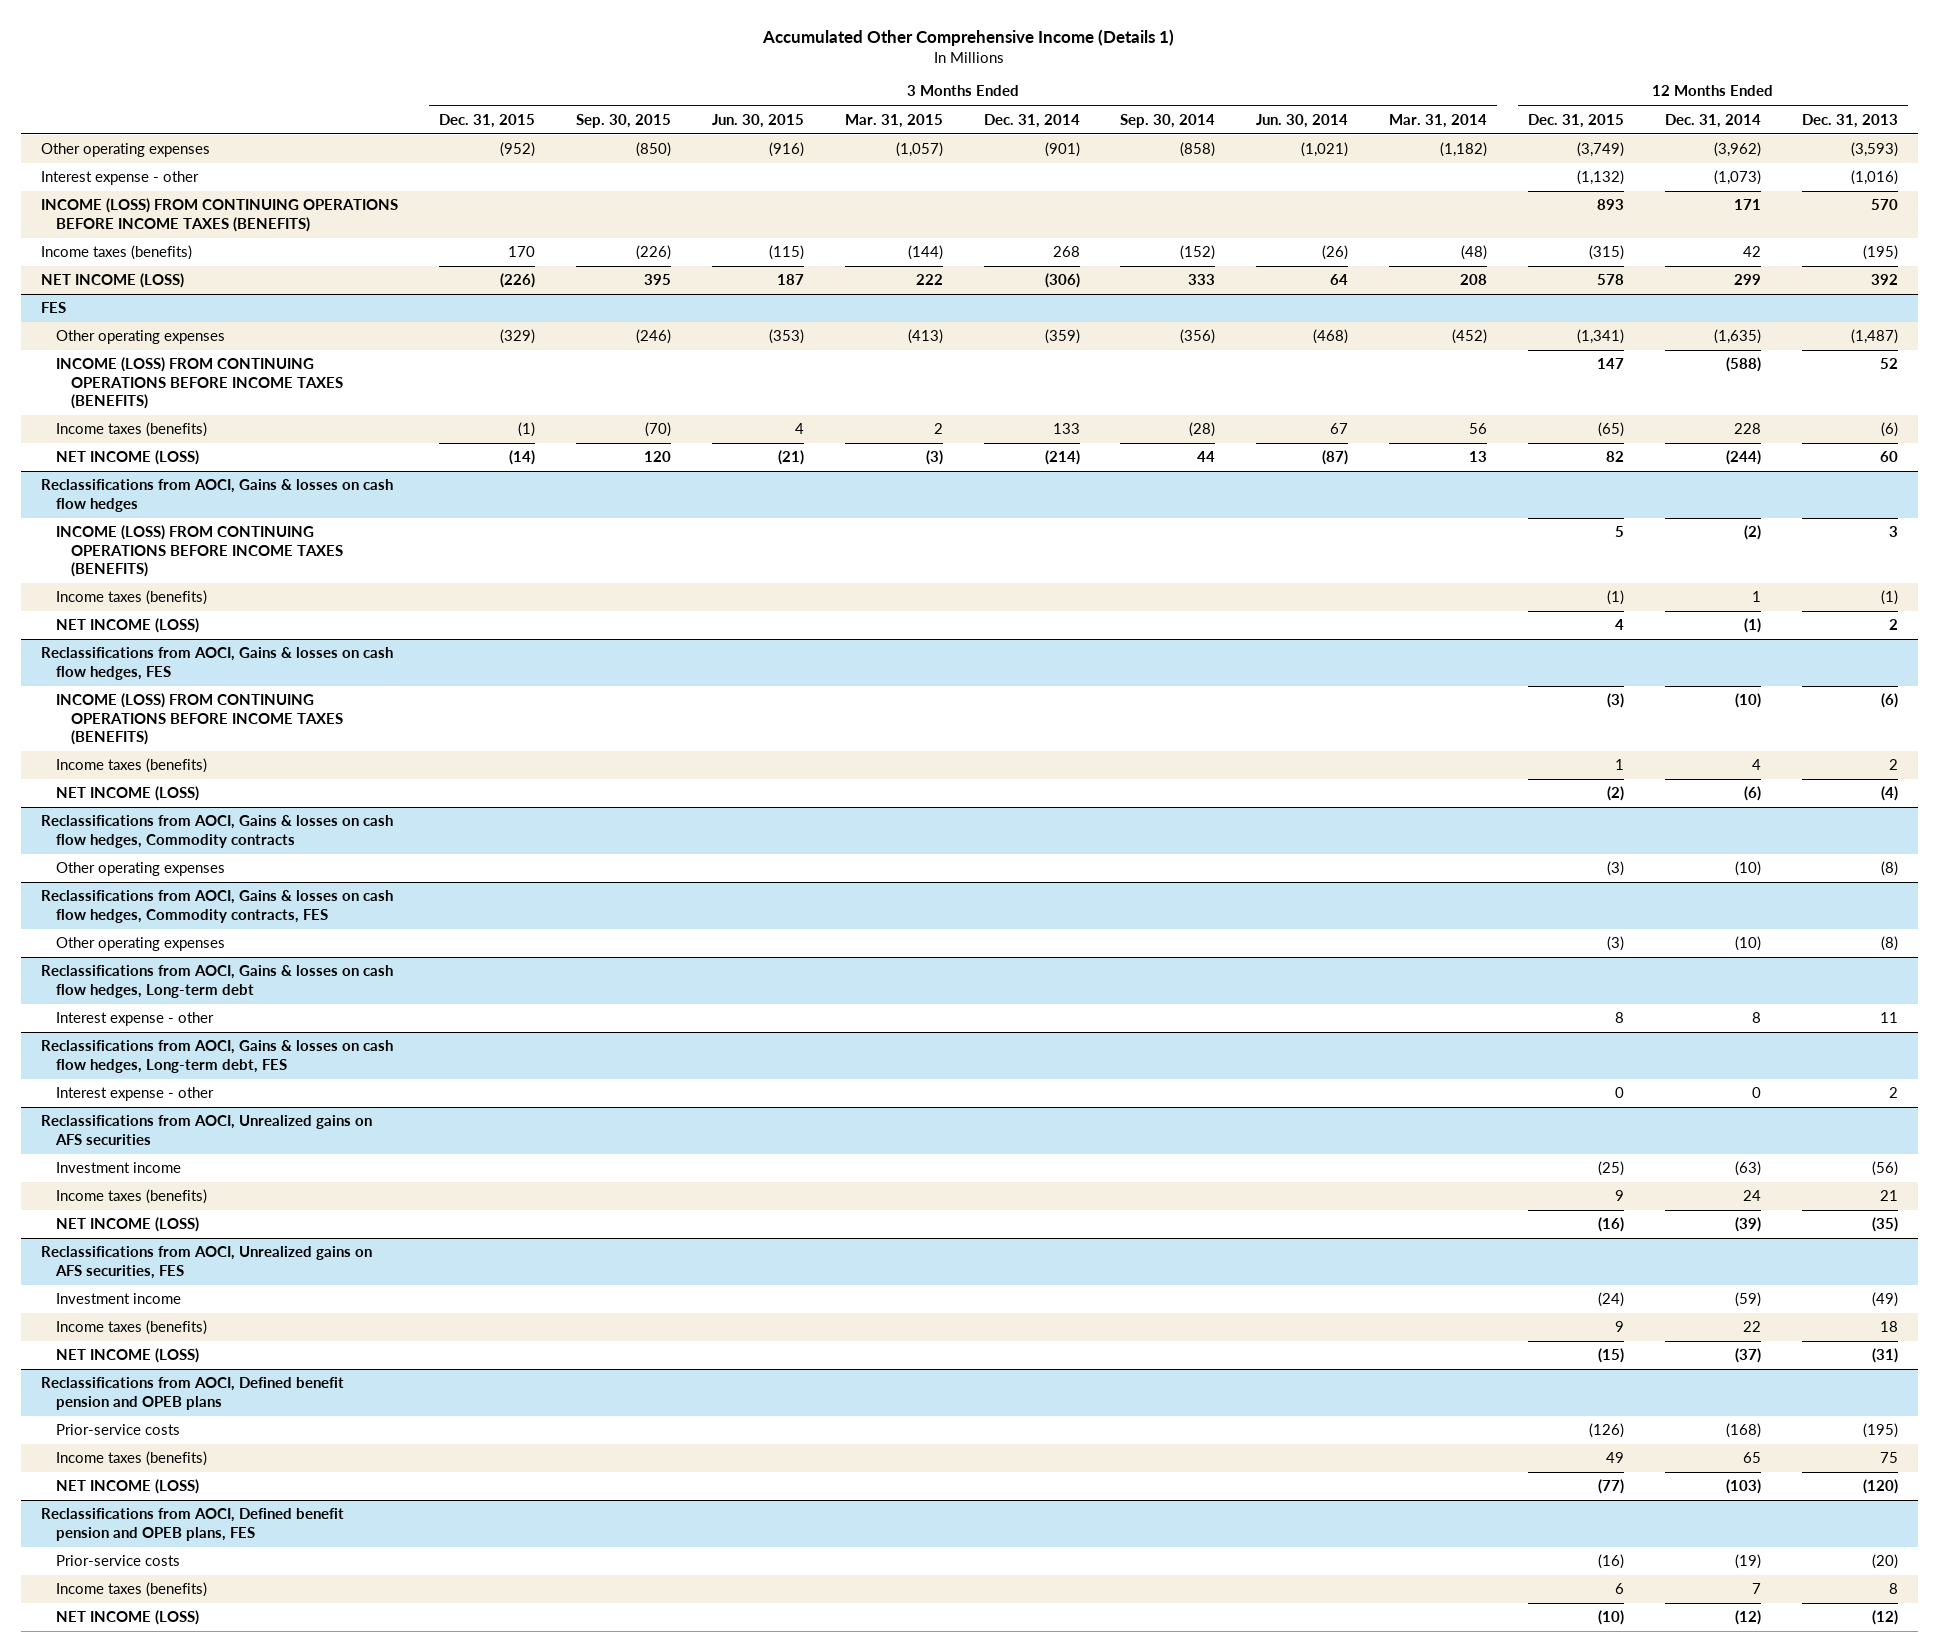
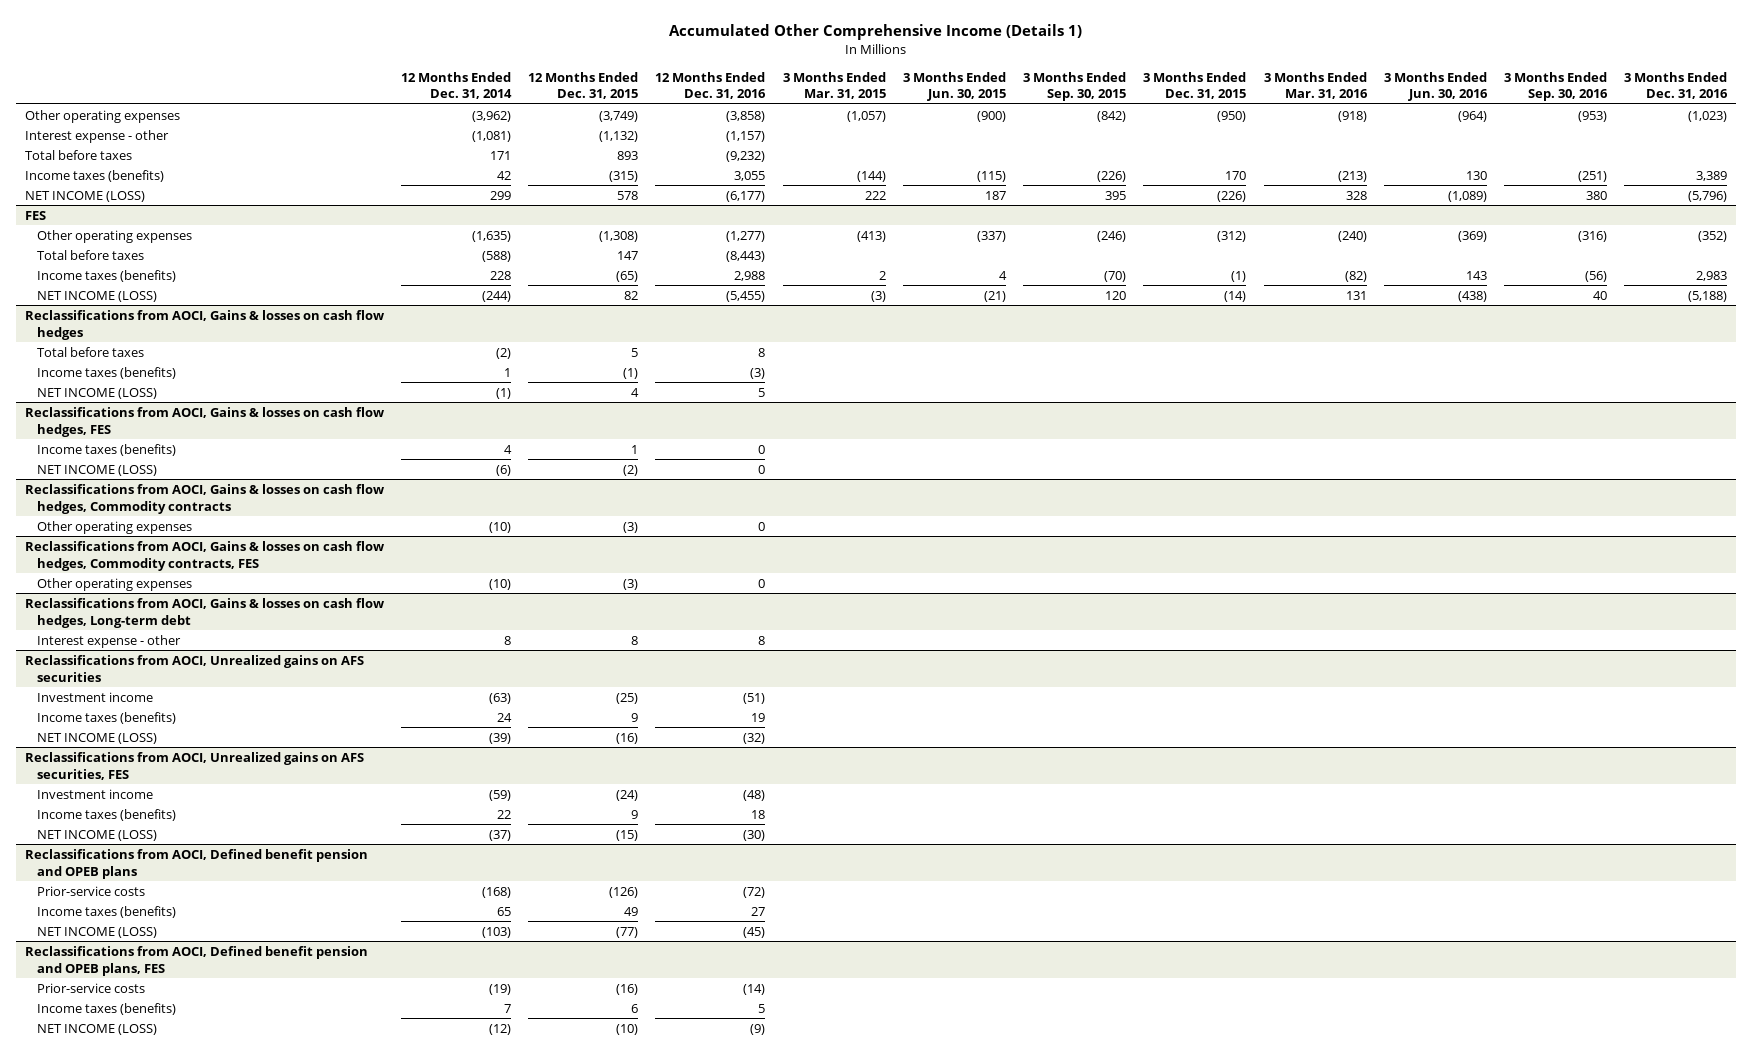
[983,113,1080,128] Dec. 31, 2014 -> none
[1120,113,1216,128] Sep. 30, 2014 -> none
[1256,113,1349,128] Jun. 30, 2014 -> none
[1389,113,1488,128] Mar. 31, 2014 -> none
[1801,113,1898,128] Dec. 31, 2013 -> none
none -> [655,71,767,100] 12 Months Ended Dec. 31, 2016
none -> [1263,71,1368,100] 3 Months Ended Mar. 31, 2016
none -> [1383,71,1488,102] 3 Months Ended Jun. 30, 2016
none -> [1504,71,1609,102] 3 Months Ended Sep. 30, 2016
none -> [1624,71,1729,100] 3 Months Ended Dec. 31, 2016
[500,142,536,158] (952) -> [1217,110,1247,122] (950)
[635,142,671,158] (850) -> [1097,110,1127,122] (842)
[768,142,804,158] (916) -> [976,110,1006,122] (900)
[1713,170,1761,186] (1,073) -> [471,130,511,142] (1,081)
[41,198,399,232] INCOME (LOSS) FROM CONTINUING OPERATIONS BEFORE INCOME TAXES (BENEFITS) -> [24,149,132,160] Total before taxes
[500,329,536,345] (329) -> [1217,230,1247,242] (312)
[768,329,804,345] (353) -> [976,230,1006,242] (337)
[1577,329,1625,345] (1,341) -> [599,230,639,242] (1,308)
[56,357,344,409] INCOME (LOSS) FROM CONTINUING OPERATIONS BEFORE INCOME TAXES (BENEFITS) -> [36,249,144,260] Total before taxes
[56,525,344,577] INCOME (LOSS) FROM CONTINUING OPERATIONS BEFORE INCOME TAXES (BENEFITS) -> [36,346,144,357] Total before taxes
[56,693,344,745] INCOME (LOSS) FROM CONTINUING OPERATIONS BEFORE INCOME TAXES (BENEFITS) -> none
[41,1040,394,1073] Reclassifications from AOCI, Gains & losses on cash flow hedges, Long-term debt, FES -> none
[56,1087,215,1102] Interest expense - other -> none

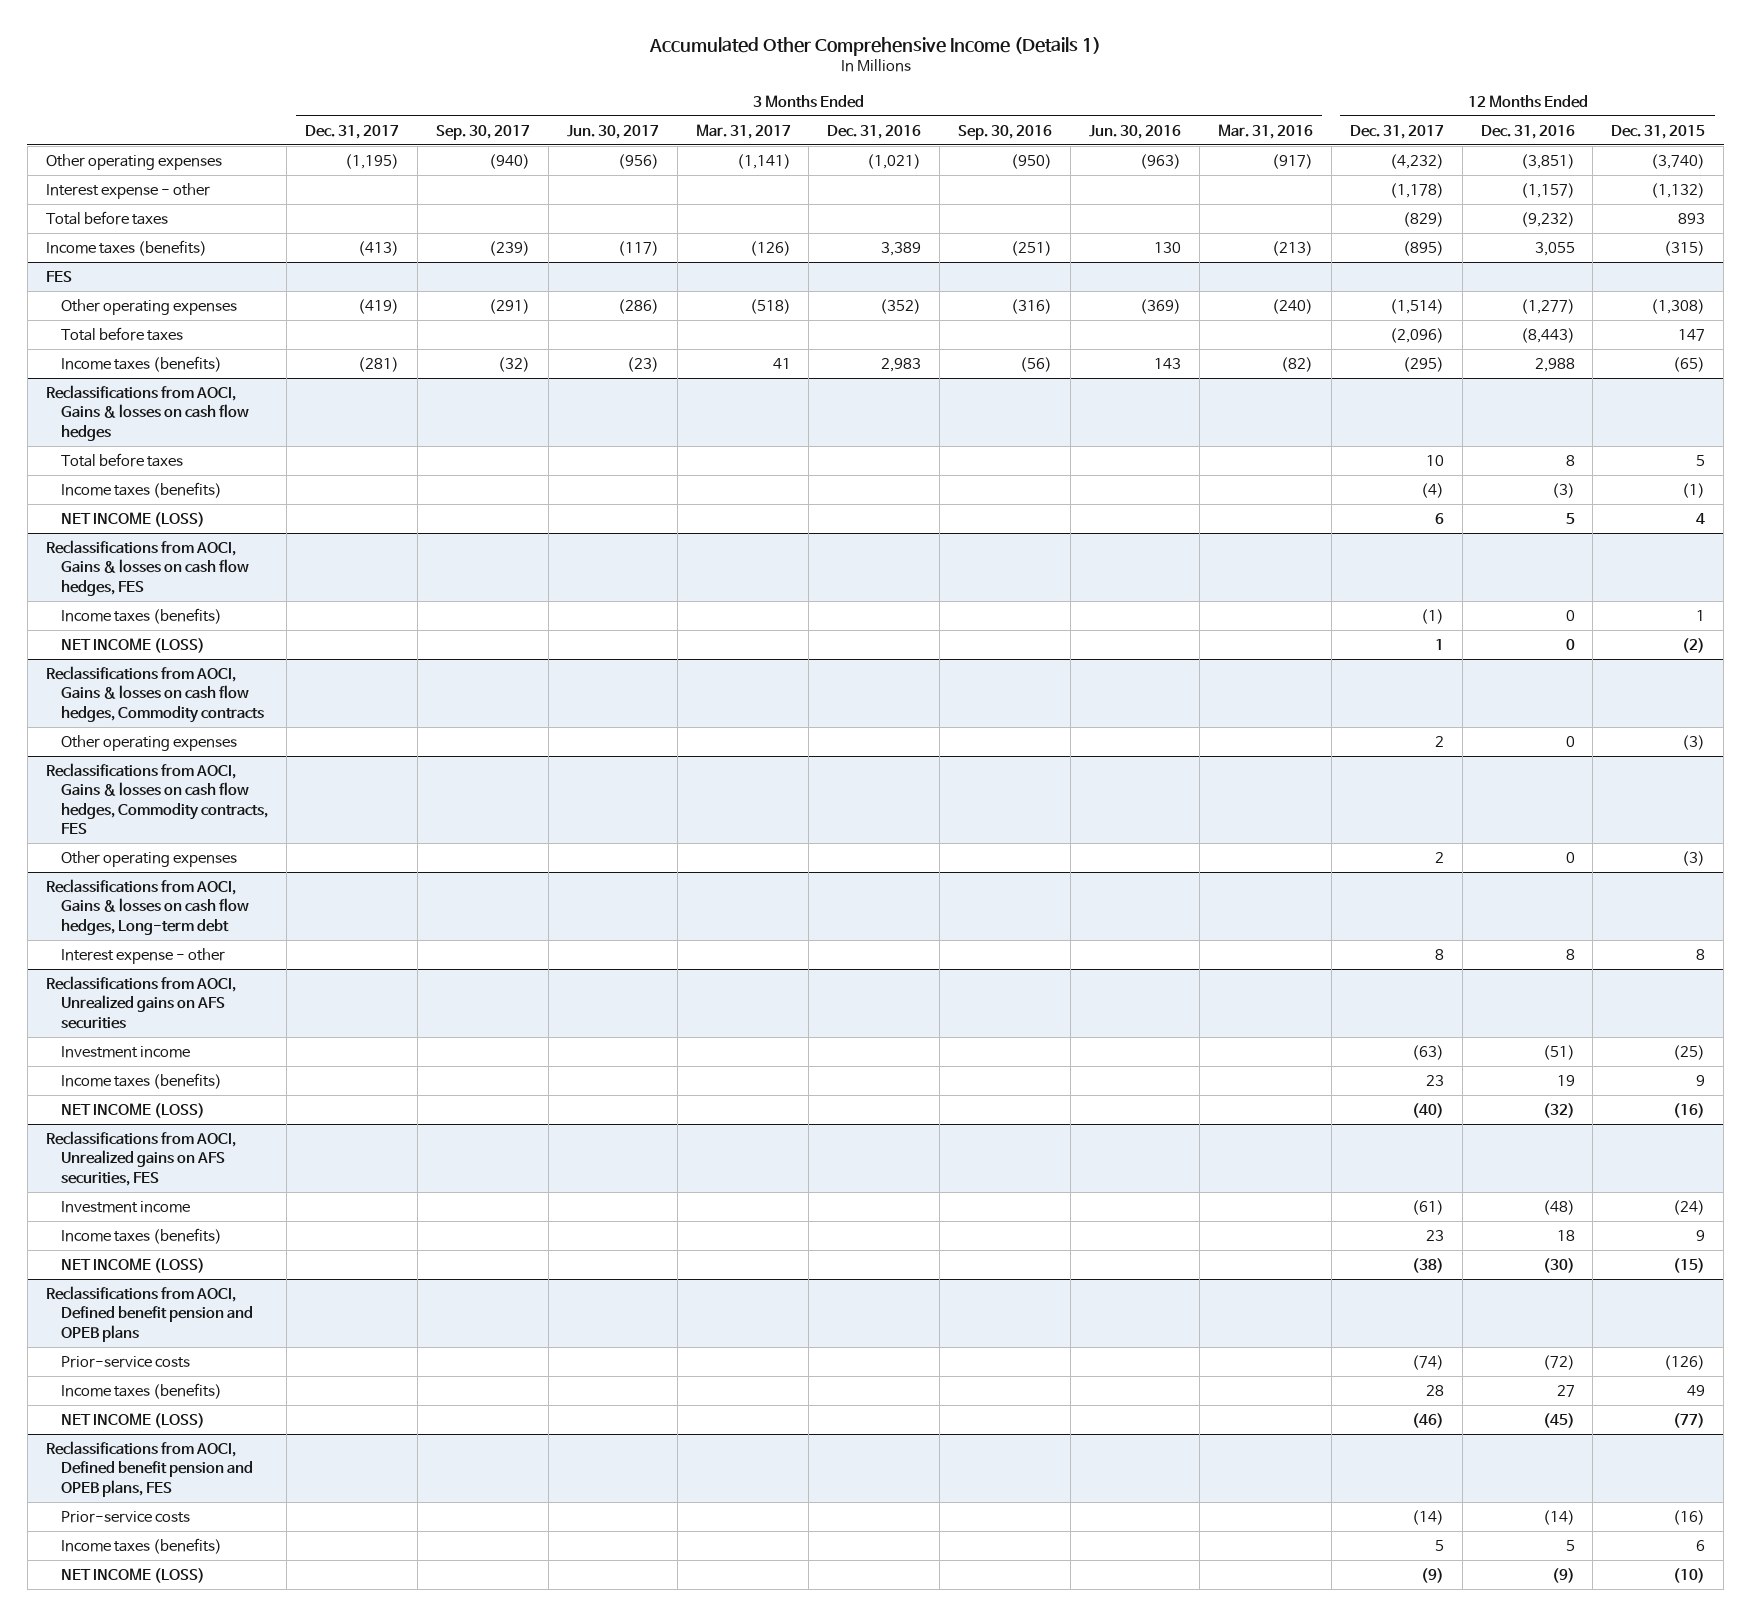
[400,71,512,100] 12 Months Ended Dec. 31, 2014 -> none
[782,71,886,100] 3 Months Ended Mar. 31, 2015 -> none
[902,71,1006,102] 3 Months Ended Jun. 30, 2015 -> none
[1023,71,1127,102] 3 Months Ended Sep. 30, 2015 -> none
[1143,71,1247,100] 3 Months Ended Dec. 31, 2015 -> none
none -> [305,124,400,139] Dec. 31, 2017
none -> [435,124,530,140] Sep. 30, 2017
none -> [566,124,659,139] Jun. 30, 2017
none -> [695,123,791,139] Mar. 31, 2017
none -> [1349,124,1444,139] Dec. 31, 2017
[599,110,639,122] (3,749) -> [1651,154,1706,170] (3,740)
[726,110,766,122] (3,858) -> [1520,154,1575,170] (3,851)
[1337,110,1367,122] (918) -> [1271,154,1313,170] (917)
[1457,110,1487,122] (964) -> [1140,154,1182,170] (963)
[1578,110,1608,122] (953) -> [1011,154,1053,170] (950)
[1688,110,1728,122] (1,023) -> [867,154,922,170] (1,021)
[24,190,145,202] NET INCOME (LOSS) -> none
[36,290,157,302] NET INCOME (LOSS) -> none

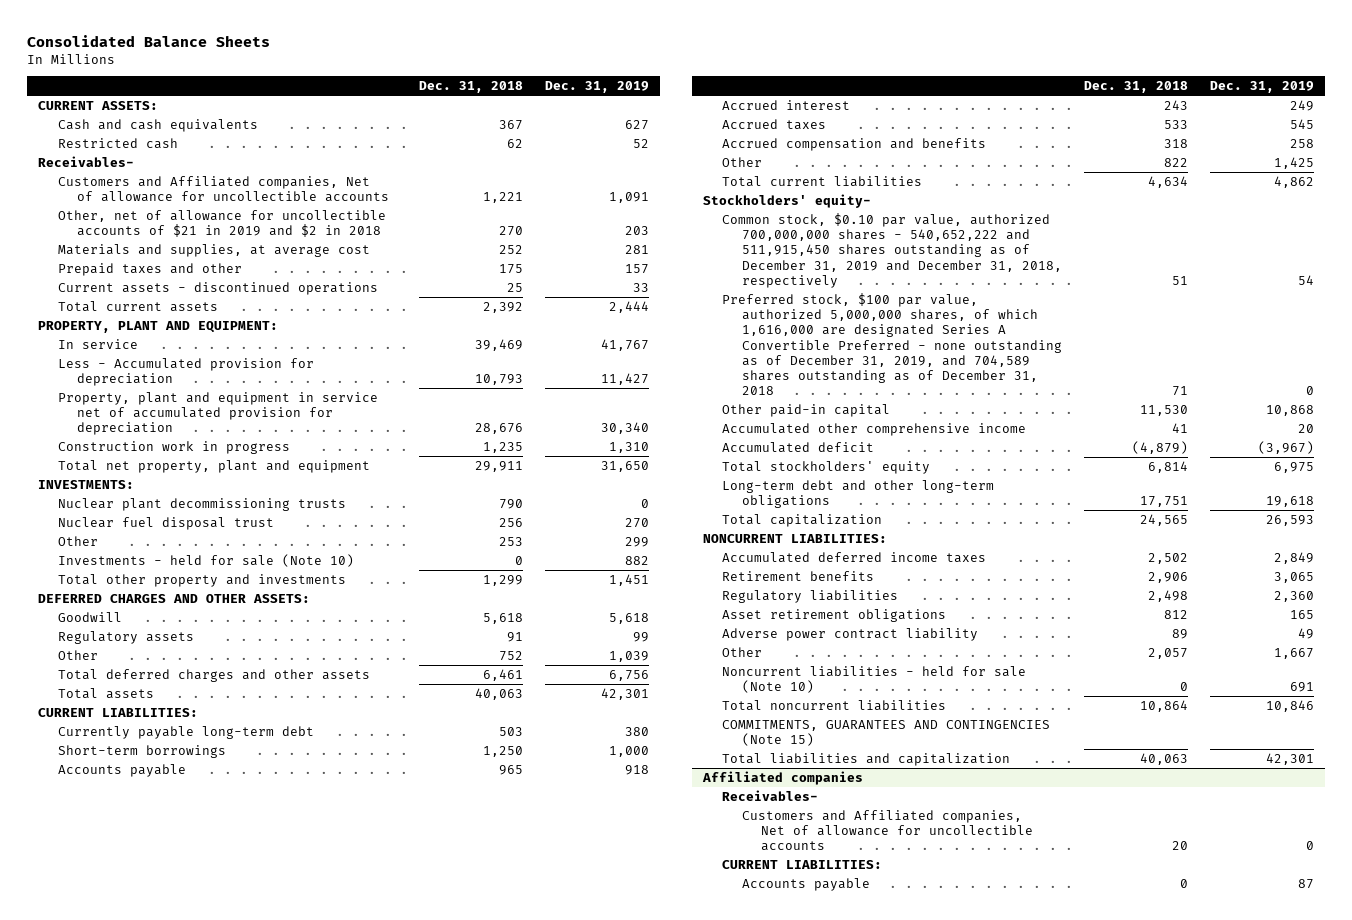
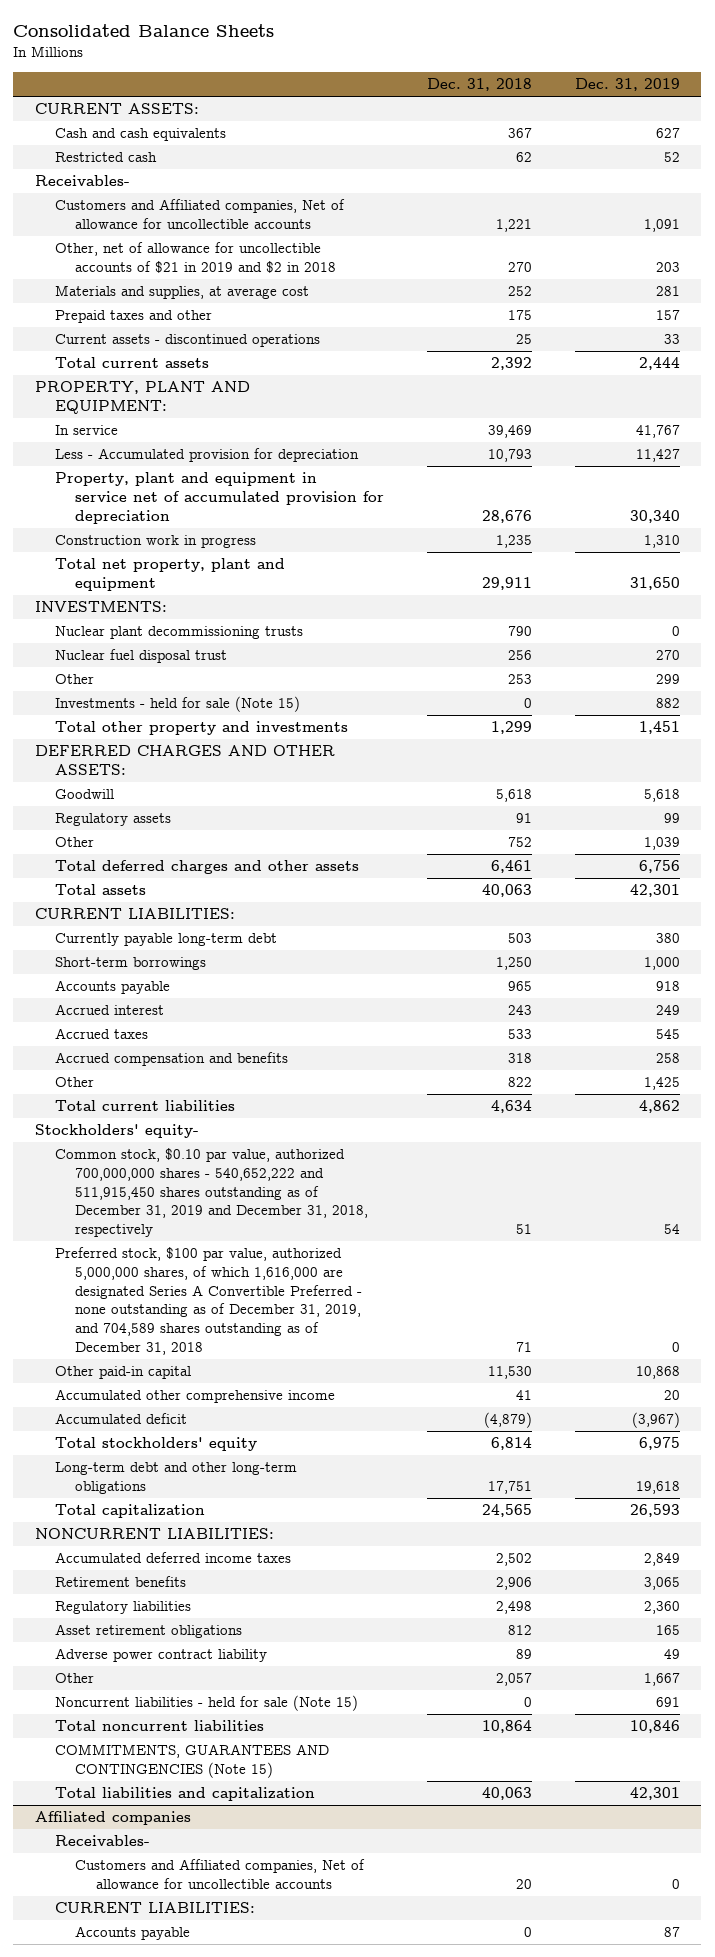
[57,553,354,567] Investments - held for sale (Note 10) -> [55,696,301,713] Investments - held for sale (Note 15)
[722,665,1027,694] Noncurrent liabilities - held for sale (Note 10) -> [55,1695,359,1712] Noncurrent liabilities - held for sale (Note 15)

